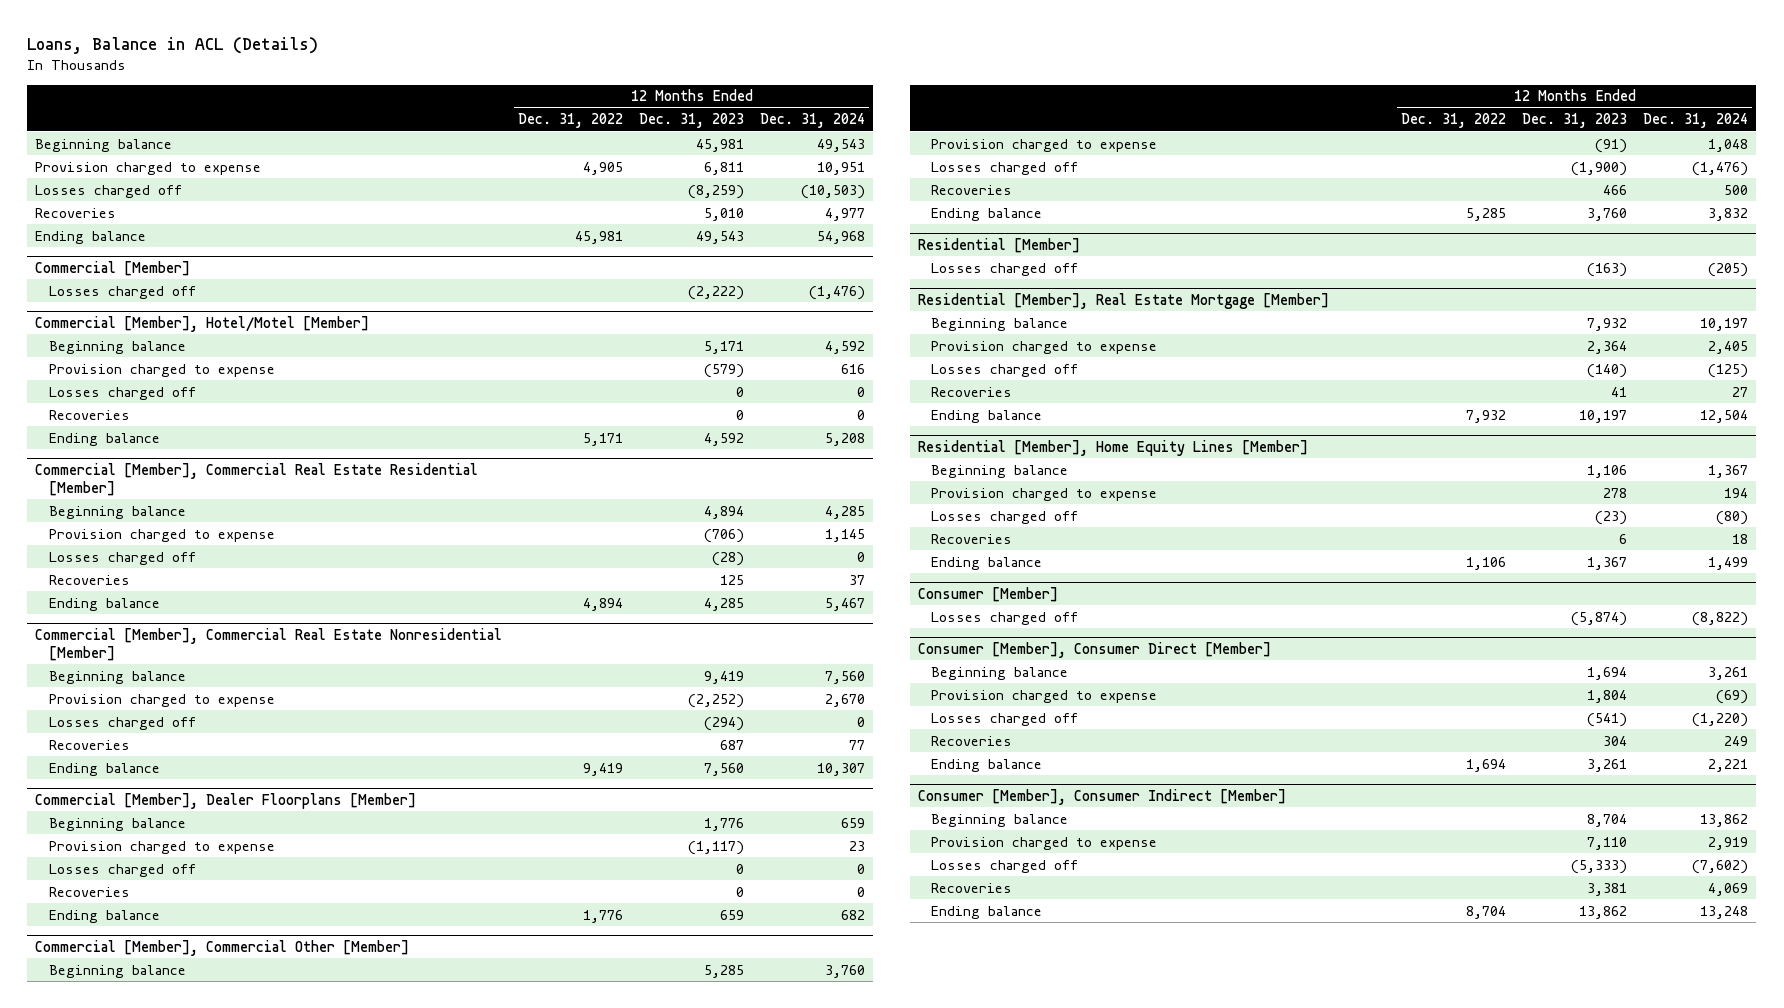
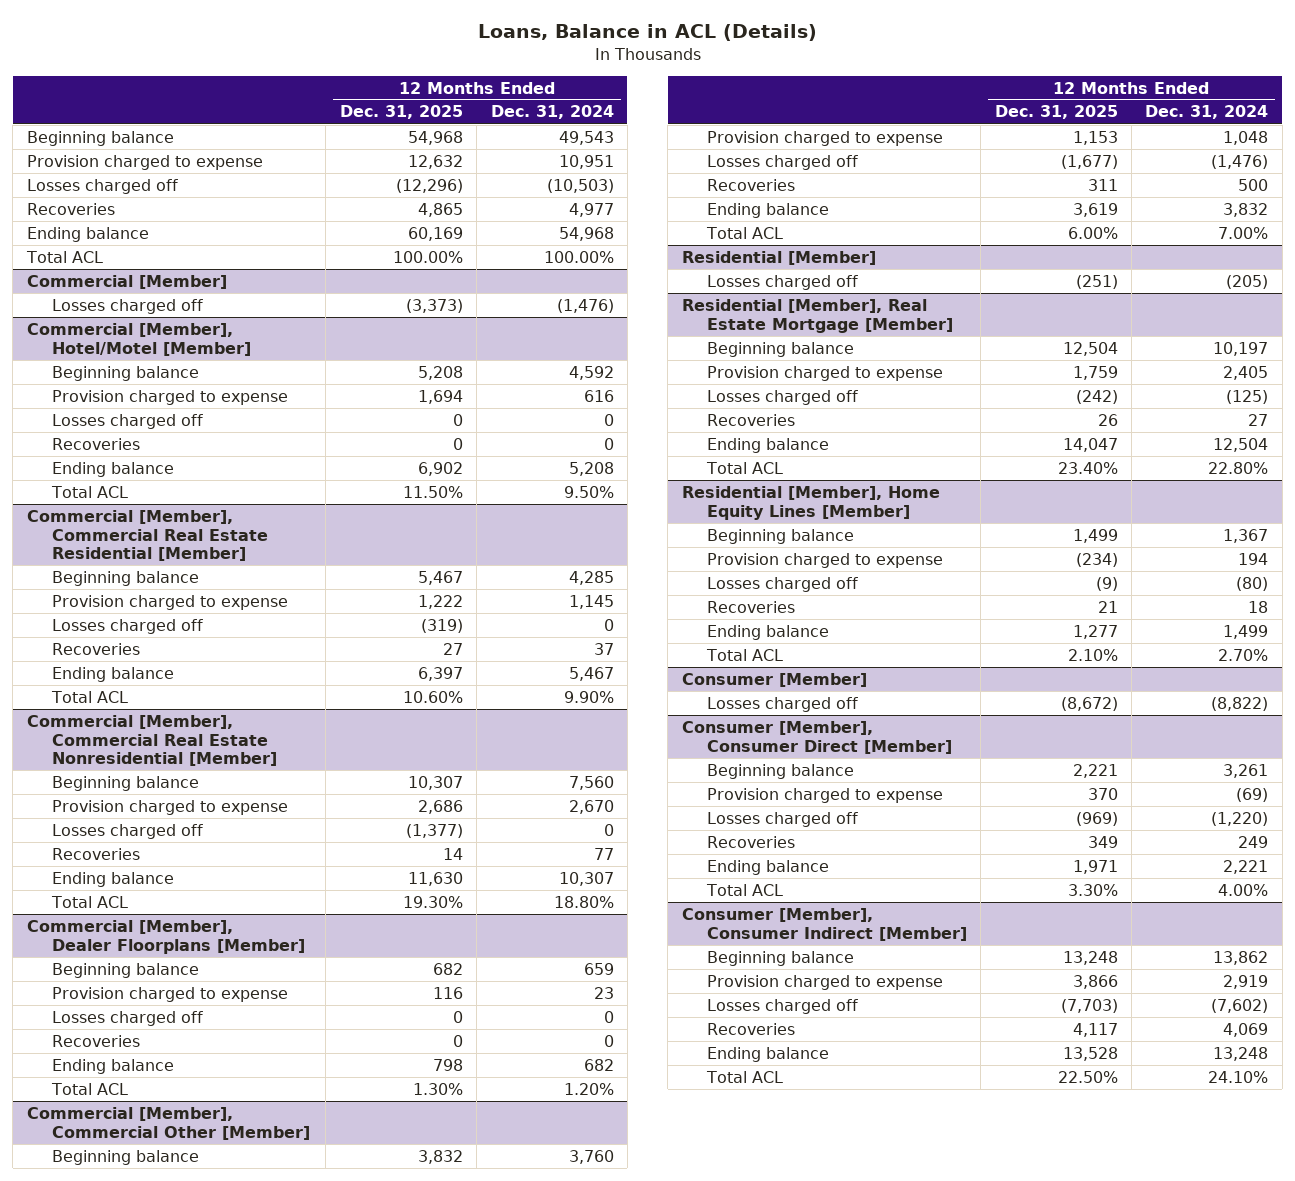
[518,113,624,129] Dec. 31, 2022 -> none
[639,113,745,129] Dec. 31, 2023 -> none
none -> [339,105,463,120] Dec. 31, 2025
none -> [25,250,103,263] Total ACL
none -> [51,485,129,498] Total ACL
none -> [51,690,129,703] Total ACL
none -> [51,895,129,908] Total ACL
none -> [51,1082,129,1095] Total ACL
none -> [705,226,783,239] Total ACL
none -> [705,461,783,474] Total ACL
none -> [705,648,783,661] Total ACL
none -> [705,883,783,896] Total ACL
none -> [705,1070,783,1083] Total ACL

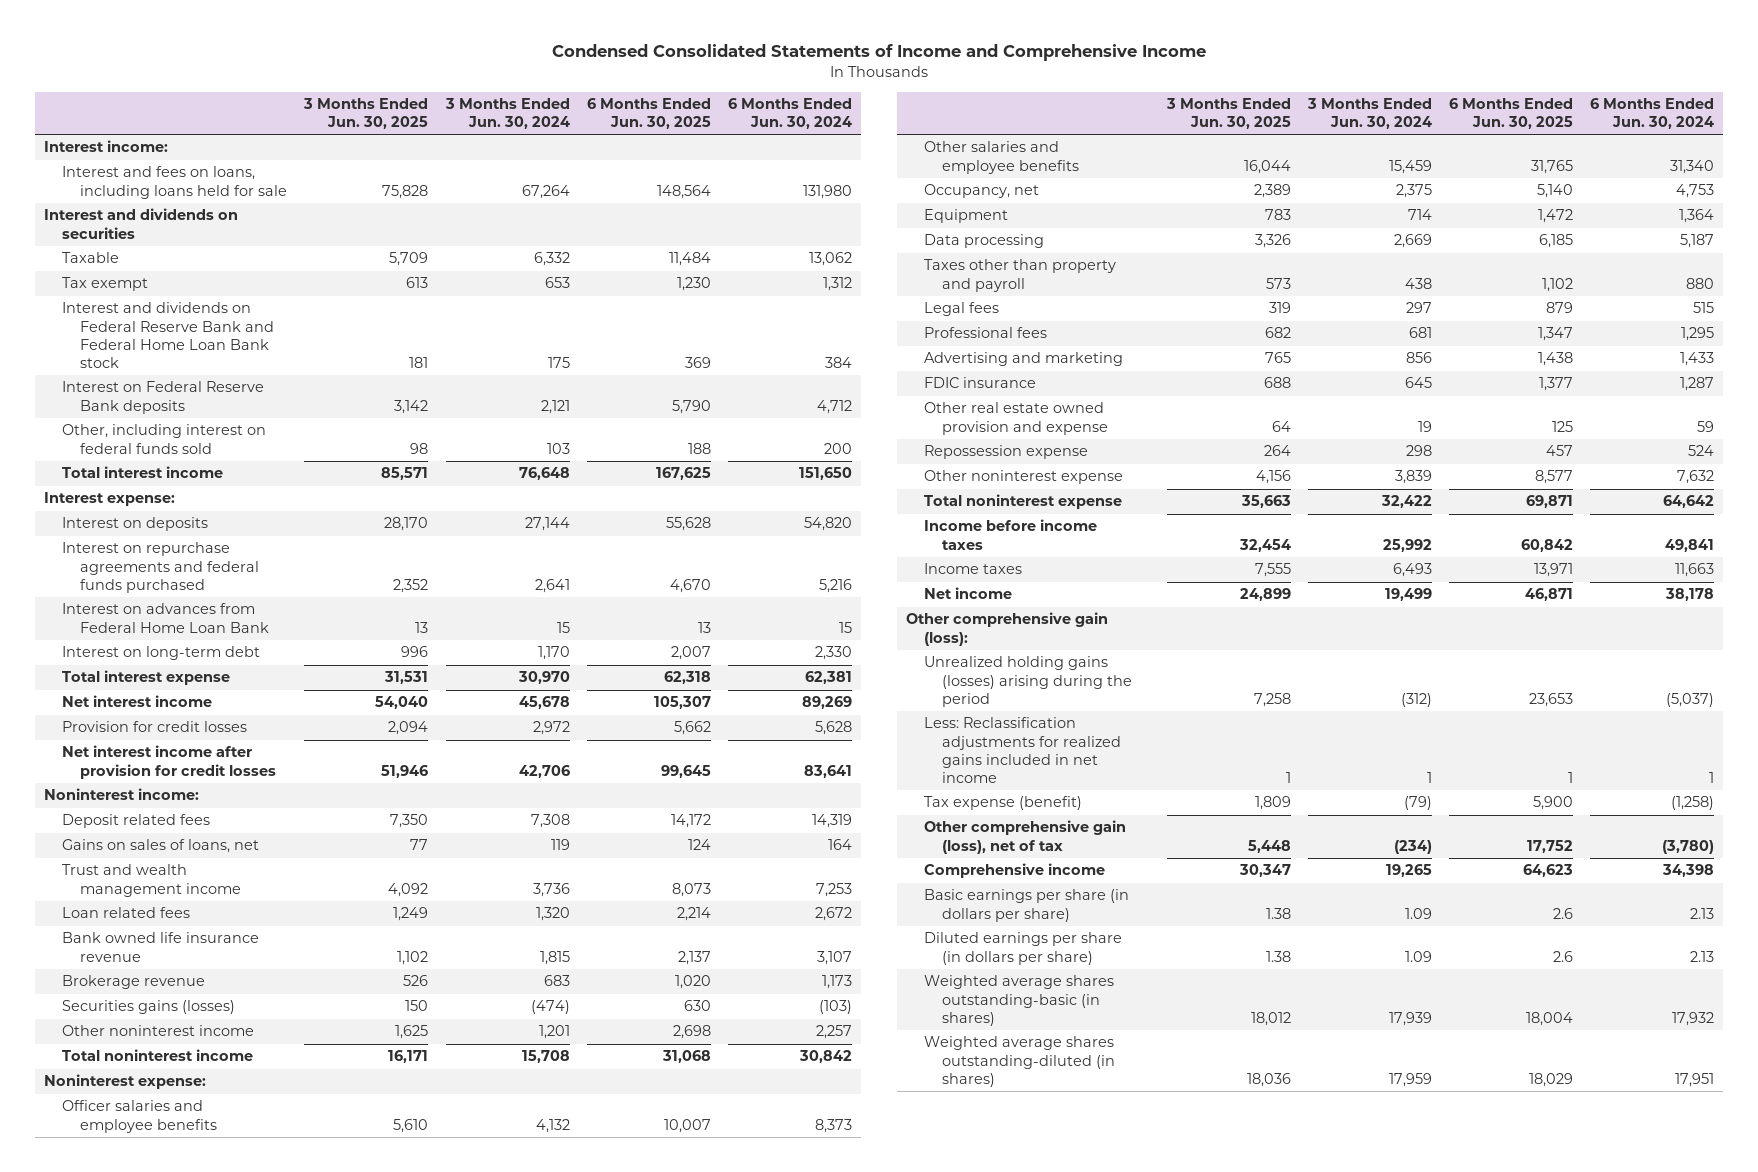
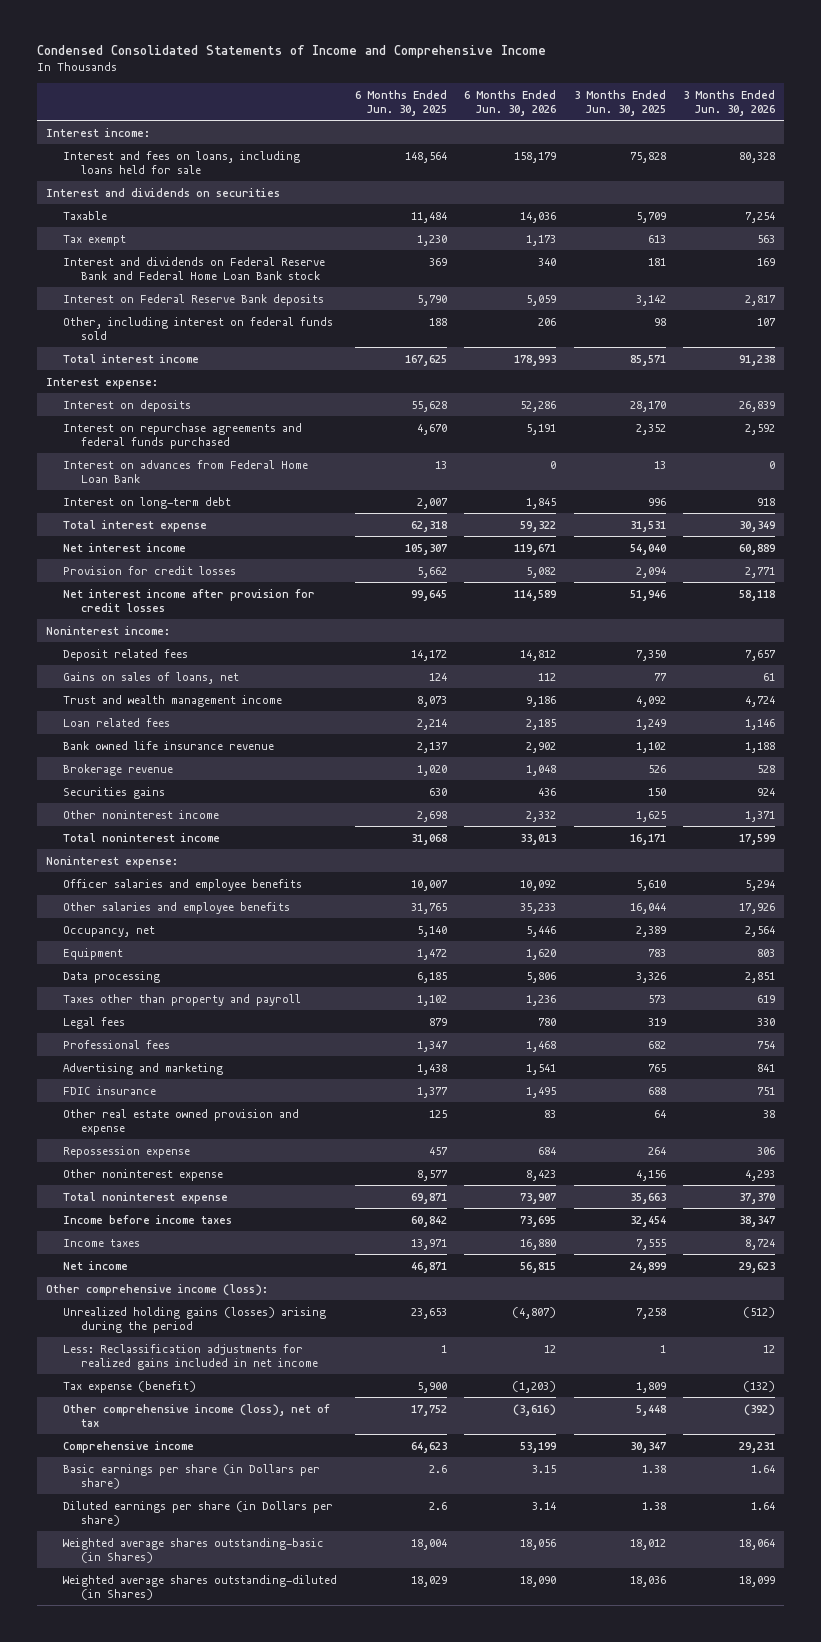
[444,97,570,130] 3 Months Ended Jun. 30, 2024 -> none
[728,97,853,130] 6 Months Ended Jun. 30, 2024 -> none
none -> [464,89,557,116] 6 Months Ended Jun. 30, 2026
none -> [682,89,775,116] 3 Months Ended Jun. 30, 2026
[61,1000,235,1015] Securities gains (losses) -> [63,786,166,799] Securities gains
[905,612,1108,646] Other comprehensive gain (loss): -> [45,1283,268,1296] Other comprehensive income (loss):
[924,820,1127,854] Other comprehensive gain (loss), net of tax -> [63,1403,331,1427] Other comprehensive income (loss), net of tax
[924,889,1130,922] Basic earnings per share (in dollars per share) -> [63,1463,321,1489] Basic earnings per share (in Dollars per share)
[924,932,1123,965] Diluted earnings per share (in dollars per share) -> [63,1500,334,1526] Diluted earnings per share (in Dollars per share)
[924,975,1115,1026] Weighted average shares outstanding-basic (in shares) -> [63,1537,325,1563] Weighted average shares outstanding-basic (in Shares)
[924,1036,1116,1087] Weighted average shares outstanding-diluted (in shares) -> [63,1574,338,1600] Weighted average shares outstanding-diluted (in Shares)

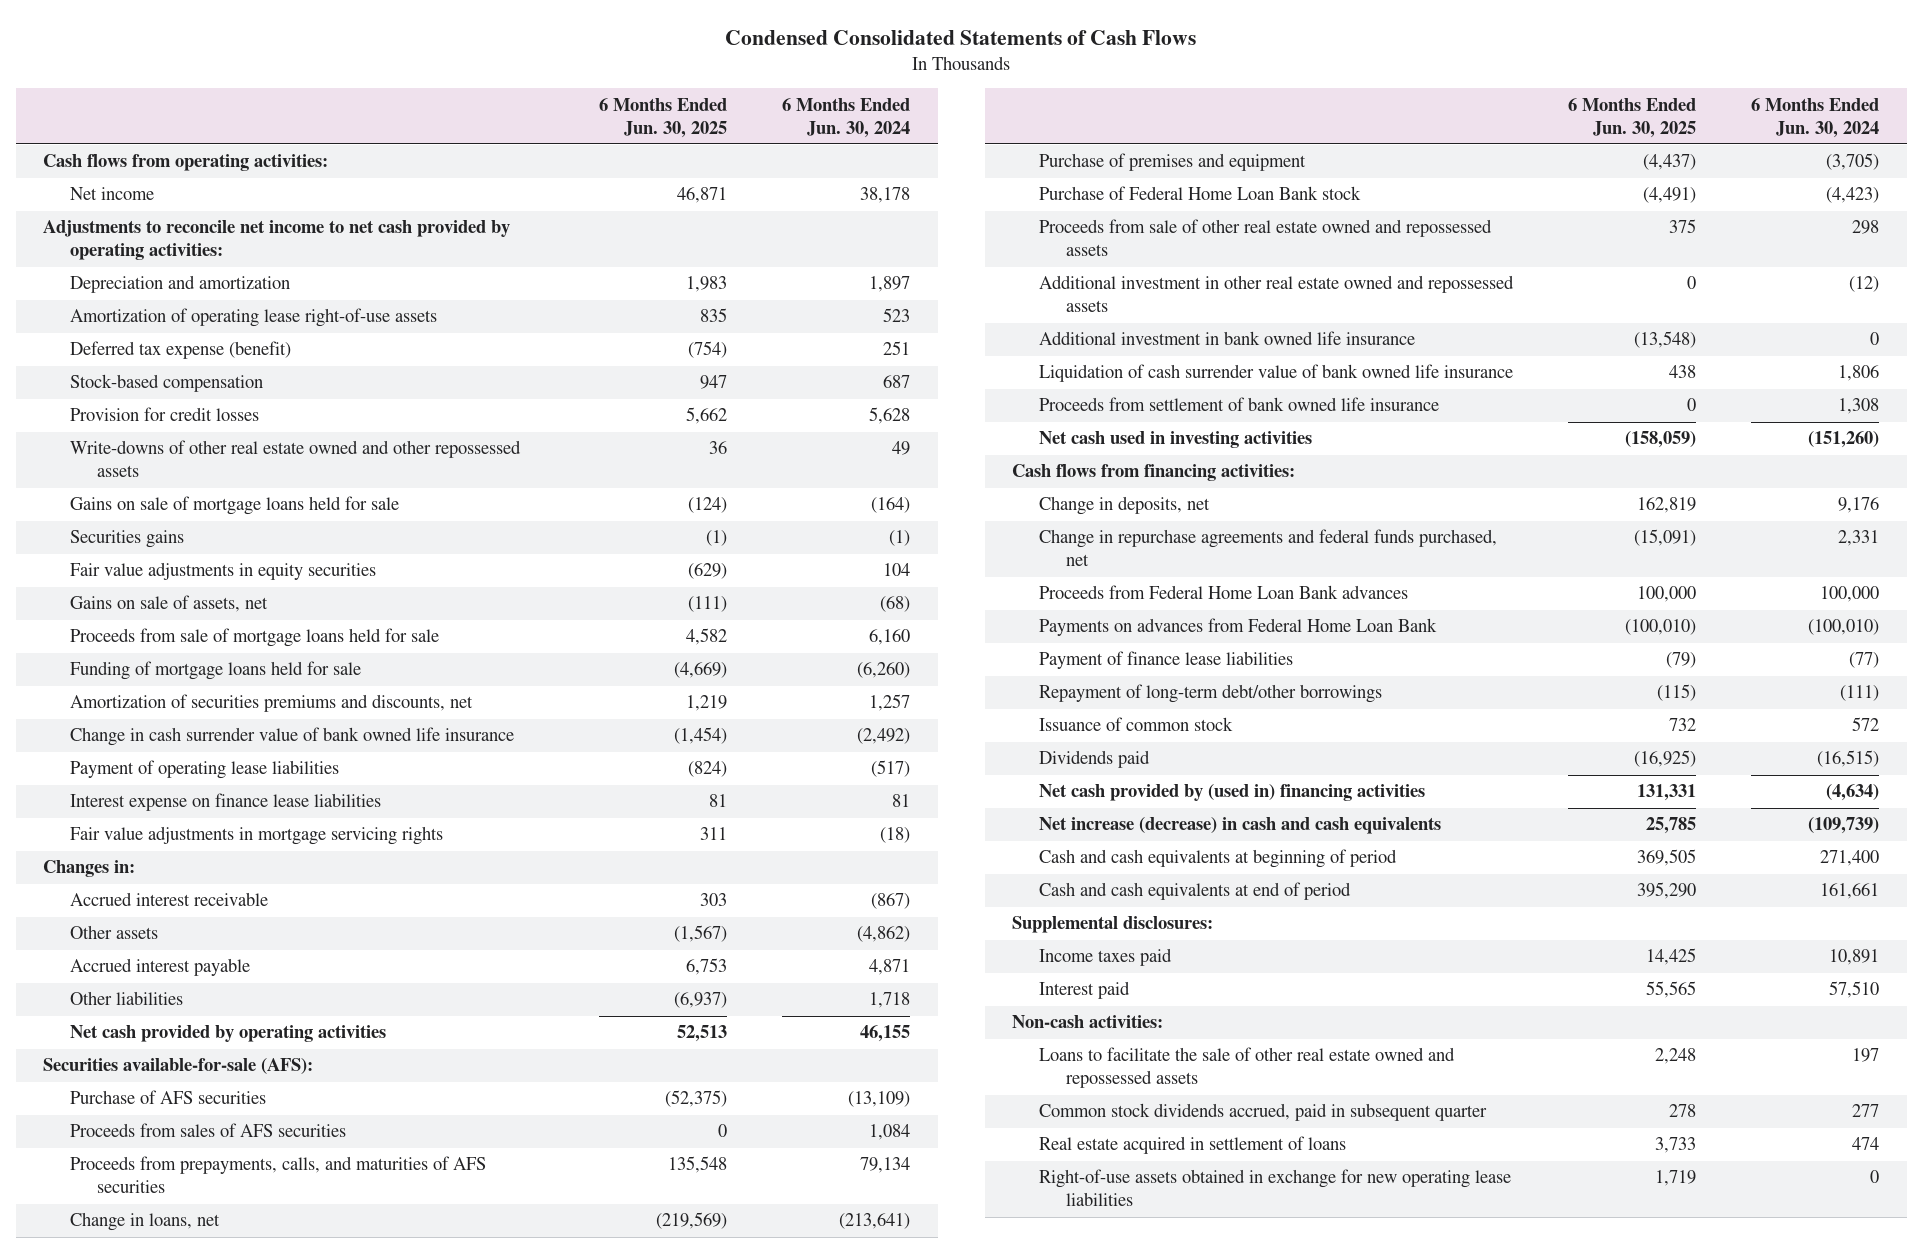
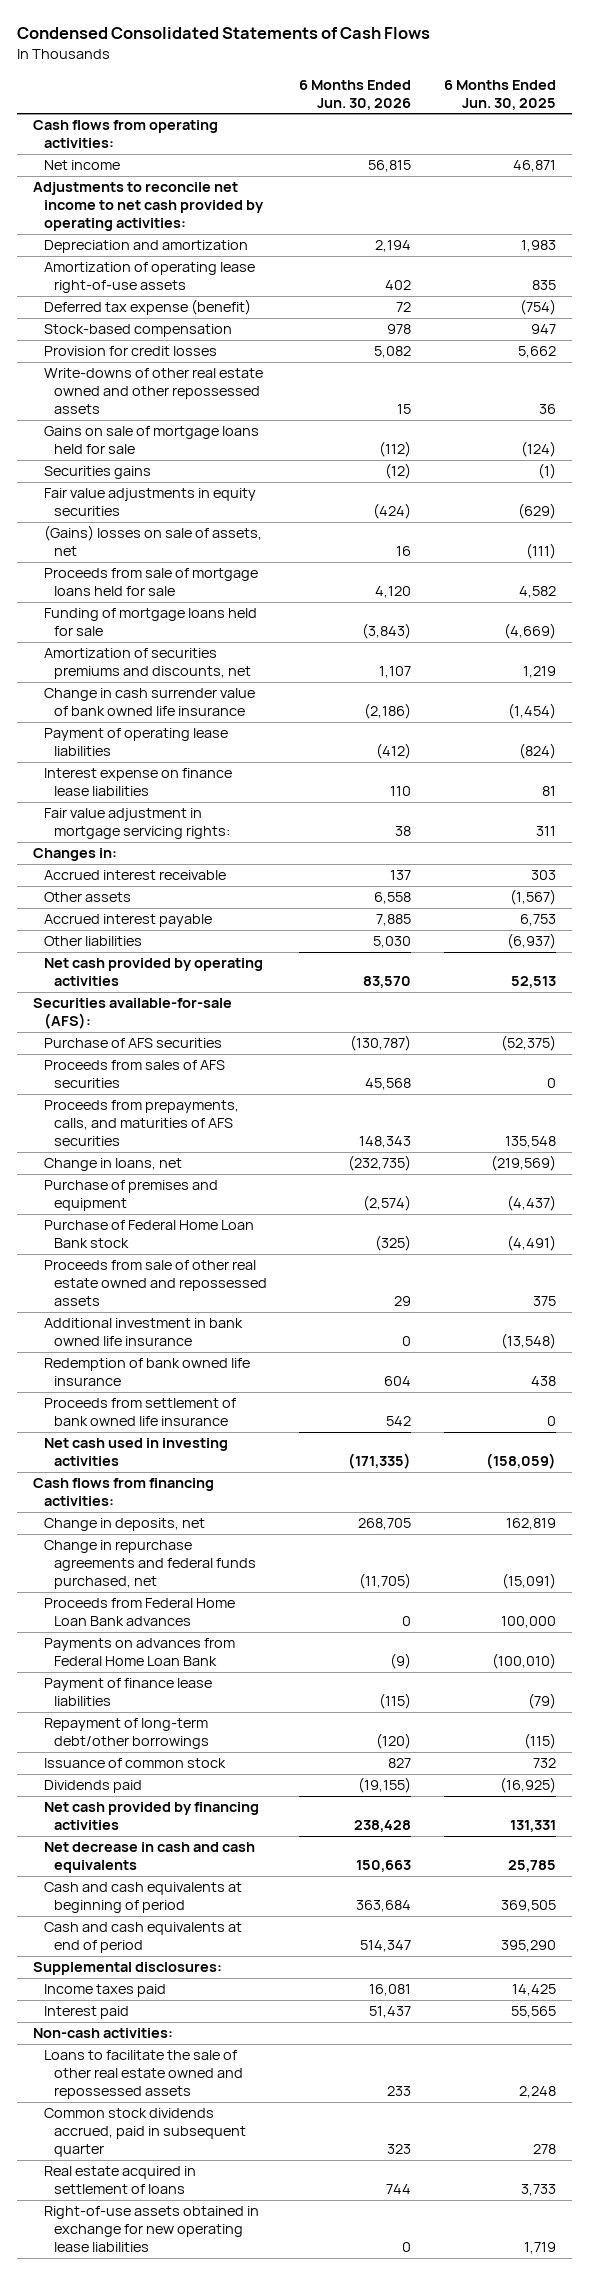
[782,97,911,138] 6 Months Ended Jun. 30, 2024 -> none
none -> [299,79,412,110] 6 Months Ended Jun. 30, 2026
[70,595,269,613] Gains on sale of assets, net -> [43,525,262,557] (Gains) losses on sale of assets, net
[70,826,444,846] Fair value adjustments in mortgage servicing rights -> [43,808,230,840] Fair value adjustment in mortgage servicing rights:
[1038,275,1514,313] Additional investment in other real estate owned and repossessed assets -> none
[1038,364,1513,383] Liquidation of cash surrender value of bank owned life insurance -> [43,1358,250,1387] Redemption of bank owned life insurance
[1038,784,1425,802] Net cash provided by (used in) financing activities -> [43,1802,259,1831] Net cash provided by financing activities
[1038,817,1441,835] Net increase (decrease) in cash and cash equivalents -> [43,1842,255,1874] Net decrease in cash and cash equivalents

